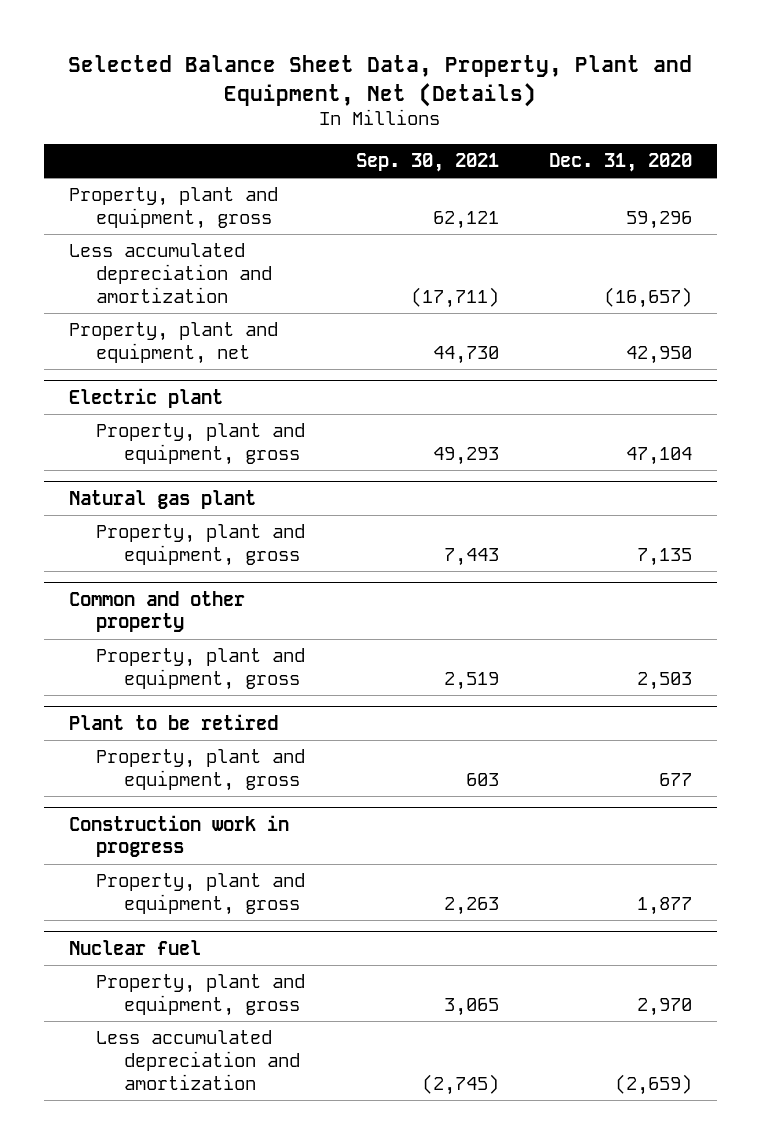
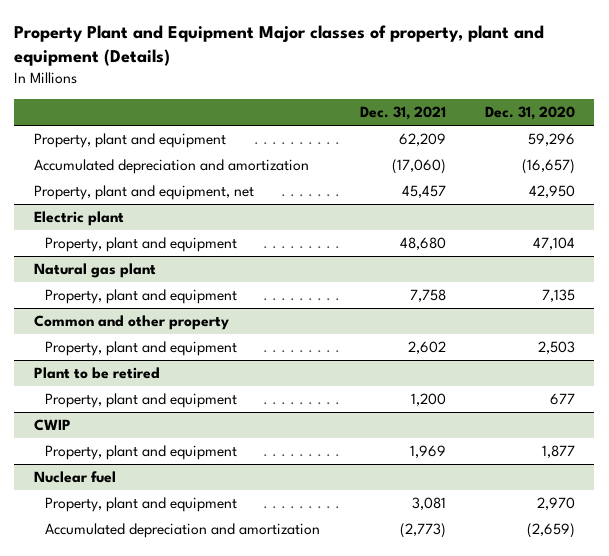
[68,55,693,107] Selected Balance Sheet Data, Property, Plant and Equipment, Net (Details) -> [14,25,545,67] Property Plant and Equipment Major classes of property, plant and equipment (Details)
[355,152,499,172] Sep. 30, 2021 -> none
none -> [359,106,446,121] Dec. 31, 2021
[68,187,278,230] Property, plant and equipment, gross -> [33,133,226,149] Property, plant and equipment
[68,243,273,303] Less accumulated depreciation and amortization -> [33,159,309,175] Accumulated depreciation and amortization
[96,423,306,466] Property, plant and equipment, gross -> [45,237,238,253] Property, plant and equipment
[96,524,306,567] Property, plant and equipment, gross -> [45,289,238,305] Property, plant and equipment
[96,648,306,691] Property, plant and equipment, gross -> [45,341,238,357] Property, plant and equipment
[96,749,306,792] Property, plant and equipment, gross -> [45,393,238,409] Property, plant and equipment
[68,814,289,858] Construction work in progress -> [33,419,71,432] CWIP
[96,873,306,916] Property, plant and equipment, gross -> [45,445,238,461] Property, plant and equipment
[96,974,306,1017] Property, plant and equipment, gross -> [45,497,238,513] Property, plant and equipment
[96,1030,300,1090] Less accumulated depreciation and amortization -> [45,523,321,539] Accumulated depreciation and amortization

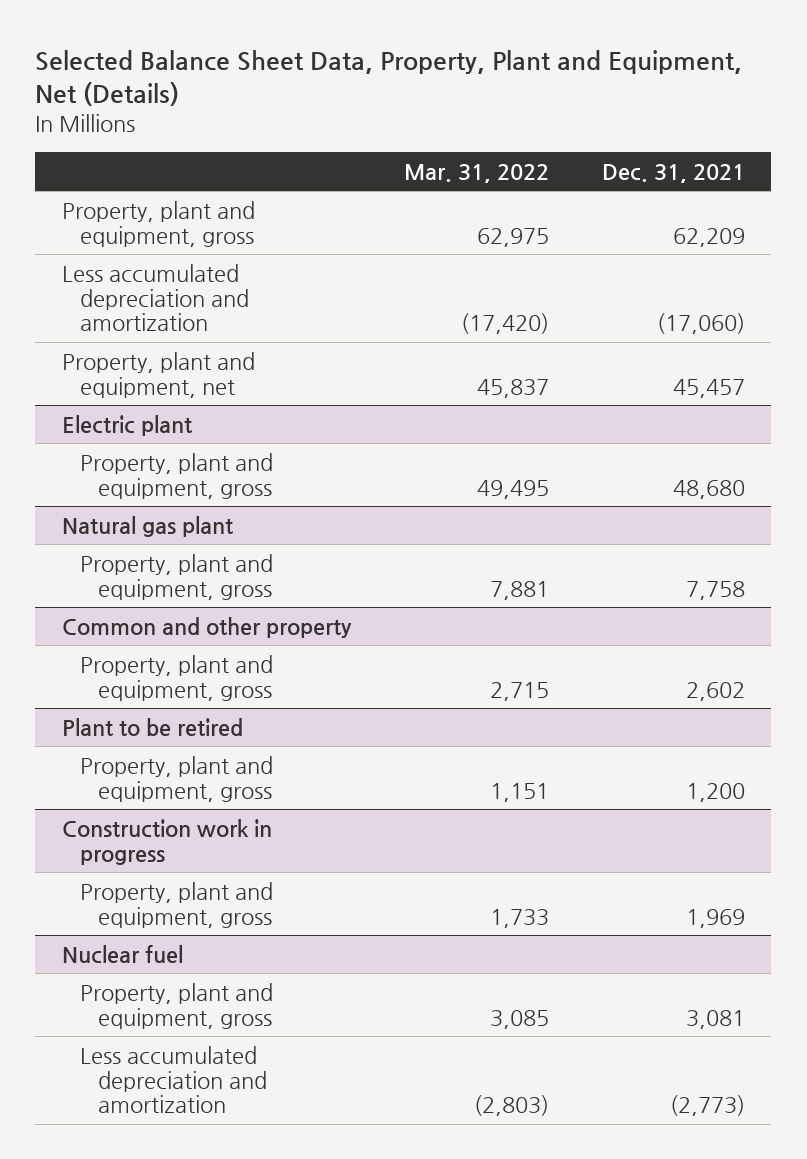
[14,25,545,67] Property Plant and Equipment Major classes of property, plant and equipment (Details) -> [35,49,743,106] Selected Balance Sheet Data, Property, Plant and Equipment, Net (Details)
[484,106,575,121] Dec. 31, 2020 -> none
none -> [403,163,549,183] Mar. 31, 2022
[33,133,226,149] Property, plant and equipment -> [61,200,255,247] Property, plant and equipment, gross
[33,159,309,175] Accumulated depreciation and amortization -> [61,263,249,332] Less accumulated depreciation and amortization
[45,237,238,253] Property, plant and equipment -> [79,452,273,499] Property, plant and equipment, gross
[45,289,238,305] Property, plant and equipment -> [79,553,273,600] Property, plant and equipment, gross
[45,341,238,357] Property, plant and equipment -> [79,654,273,701] Property, plant and equipment, gross
[45,393,238,409] Property, plant and equipment -> [79,755,273,802] Property, plant and equipment, gross
[33,419,71,432] CWIP -> [61,818,272,865] Construction work in progress
[45,445,238,461] Property, plant and equipment -> [79,881,273,928] Property, plant and equipment, gross
[45,497,238,513] Property, plant and equipment -> [79,982,273,1029] Property, plant and equipment, gross
[45,523,321,539] Accumulated depreciation and amortization -> [79,1045,267,1114] Less accumulated depreciation and amortization

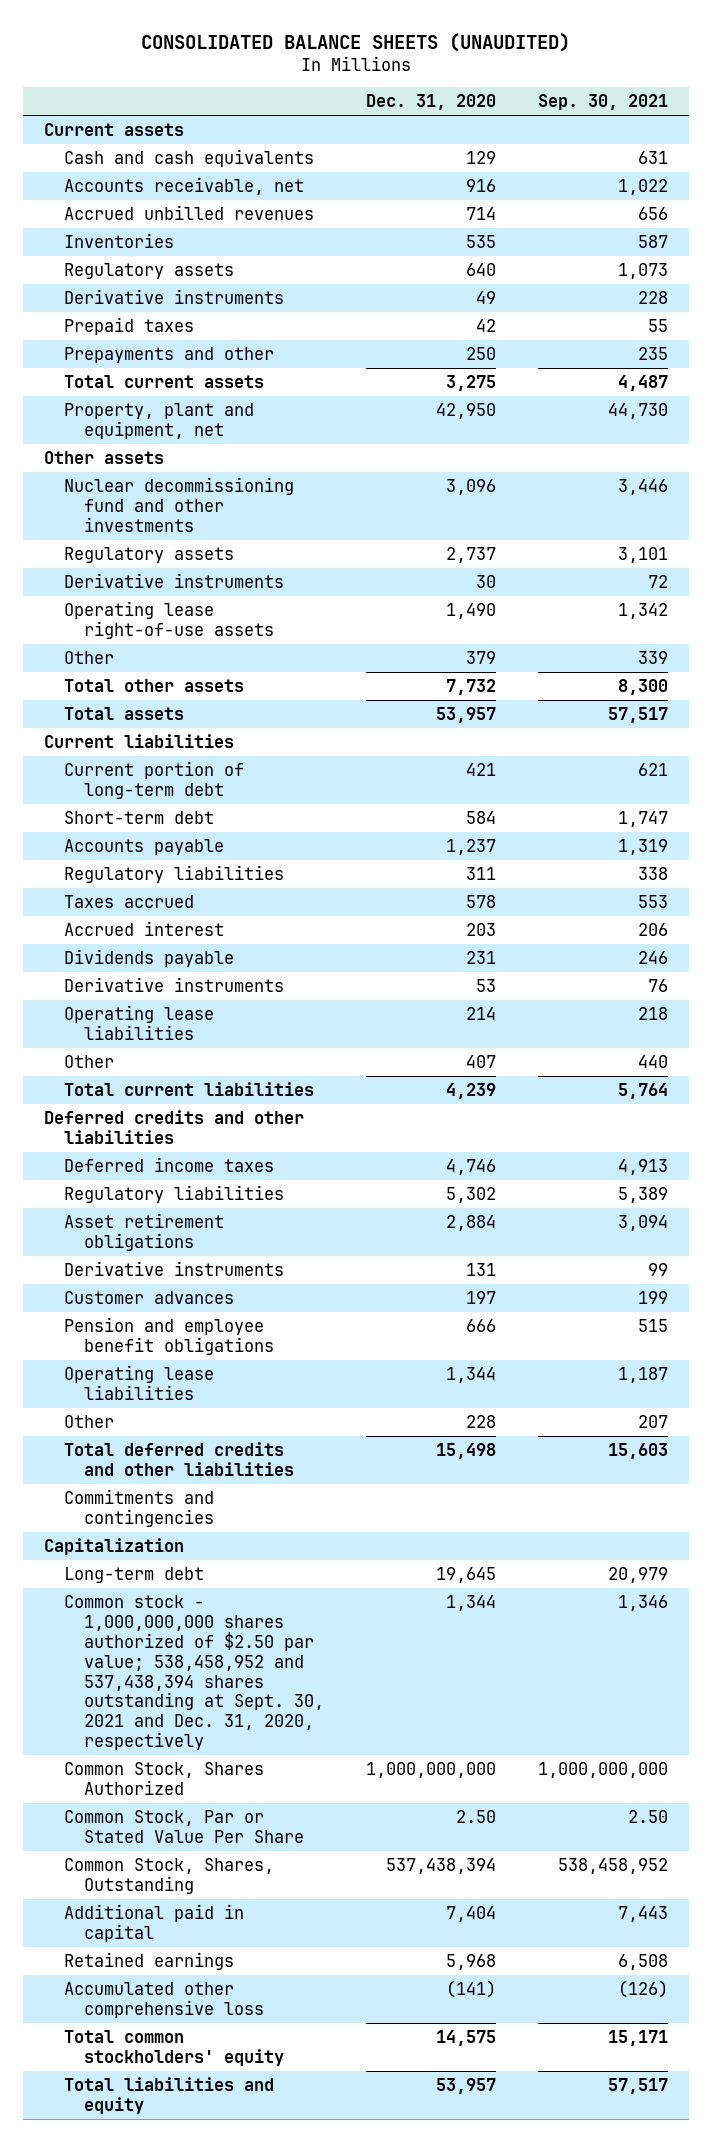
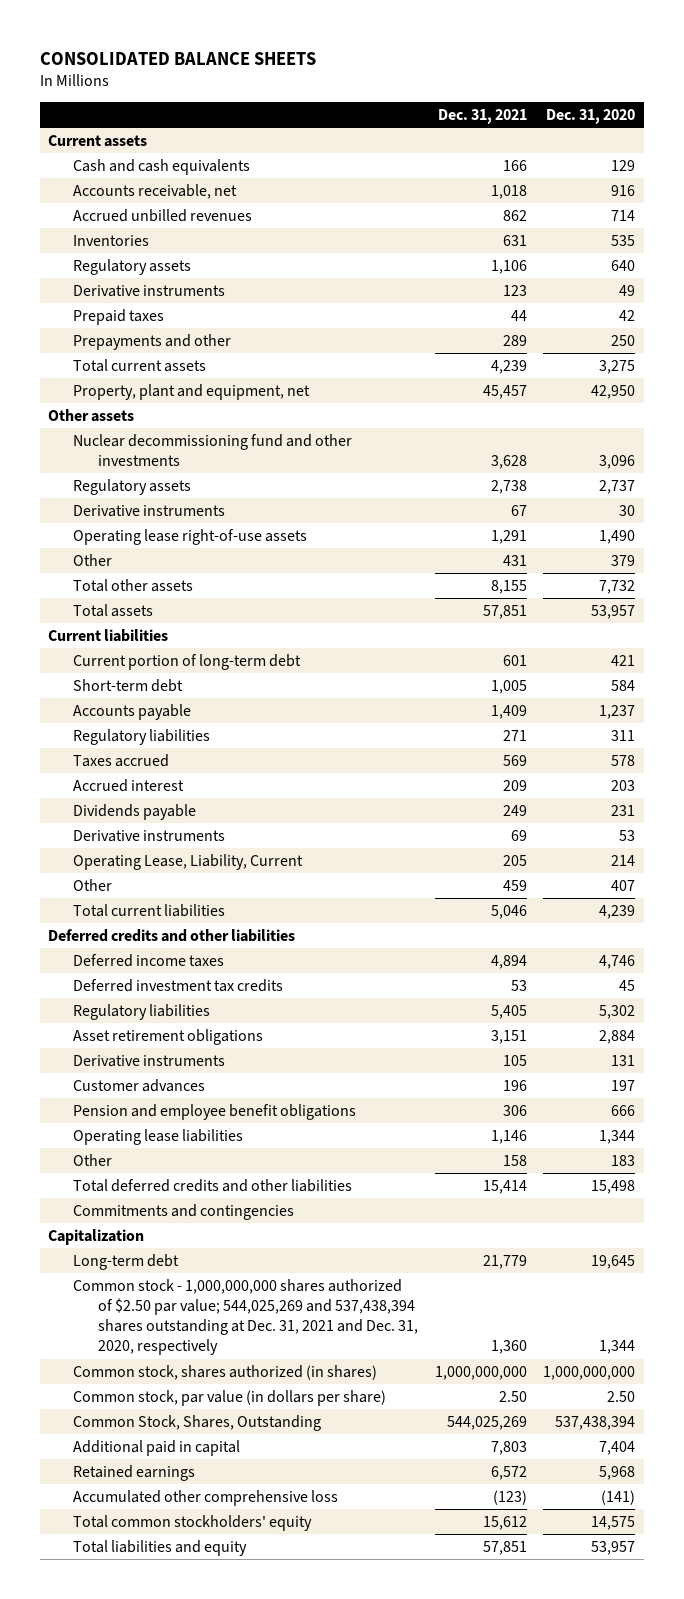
[141,32,571,52] CONSOLIDATED BALANCE SHEETS (UNAUDITED) -> [39,51,316,65] CONSOLIDATED BALANCE SHEETS
[538,94,669,111] Sep. 30, 2021 -> none
none -> [437,109,527,125] Dec. 31, 2021
[64,1005,215,1041] Operating lease liabilities -> [72,853,303,870] Operating Lease, Liability, Current
none -> [72,978,283,992] Deferred investment tax credits
[466,1415,497,1429] 228 -> [611,1154,636,1166] 183
[64,1595,325,1751] Common stock - 1,000,000,000 shares authorized of $2.50 par value; 538,458,952 and 537,438,394 shares outstanding at Sept. 30, 2021 and Dec. 31, 2020, respectively -> [72,1278,418,1356] Common stock - 1,000,000,000 shares authorized of $2.50 par value; 544,025,269 and 537,438,394 shares outstanding at Dec. 31, 2021 and Dec. 31, 2020, respectively
[64,1762,265,1796] Common Stock, Shares Authorized -> [72,1364,377,1380] Common stock, shares authorized (in shares)
[64,1810,305,1844] Common Stock, Par or Stated Value Per Share -> [72,1389,386,1406] Common stock, par value (in dollars per share)

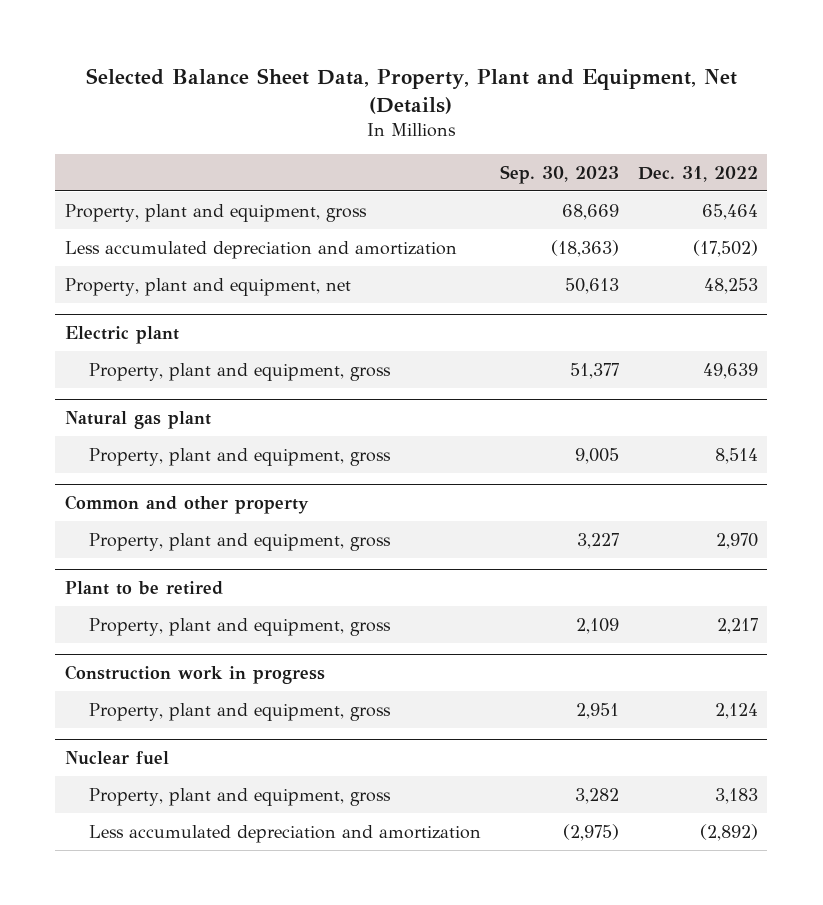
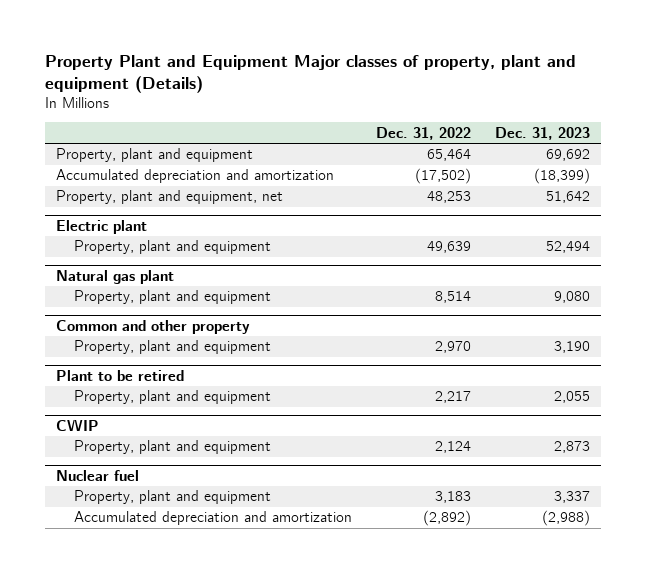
[86,67,738,114] Selected Balance Sheet Data, Property, Plant and Equipment, Net (Details) -> [44,54,576,93] Property Plant and Equipment Major classes of property, plant and equipment (Details)
[499,164,619,184] Sep. 30, 2023 -> none
none -> [494,126,590,140] Dec. 31, 2023
[65,203,368,222] Property, plant and equipment, gross -> [56,148,254,163] Property, plant and equipment
[65,240,458,259] Less accumulated depreciation and amortization -> [56,169,335,184] Accumulated depreciation and amortization
[88,362,391,381] Property, plant and equipment, gross -> [74,240,272,255] Property, plant and equipment
[88,447,391,466] Property, plant and equipment, gross -> [74,290,272,305] Property, plant and equipment
[88,532,391,551] Property, plant and equipment, gross -> [74,340,272,355] Property, plant and equipment
[88,617,391,636] Property, plant and equipment, gross -> [74,390,272,405] Property, plant and equipment
[65,665,326,685] Construction work in progress -> [56,418,100,431] CWIP
[88,702,391,721] Property, plant and equipment, gross -> [74,440,272,455] Property, plant and equipment
[88,787,391,806] Property, plant and equipment, gross -> [74,490,272,505] Property, plant and equipment
[88,824,481,843] Less accumulated depreciation and amortization -> [74,511,353,526] Accumulated depreciation and amortization

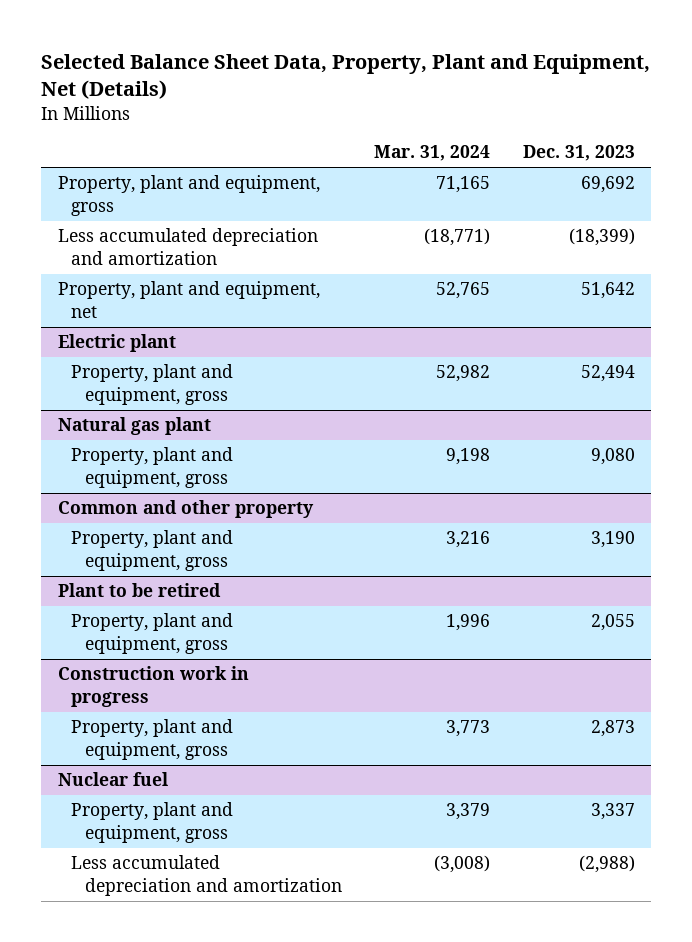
[44,54,576,93] Property Plant and Equipment Major classes of property, plant and equipment (Details) -> [41,53,651,99] Selected Balance Sheet Data, Property, Plant and Equipment, Net (Details)
[375,126,471,140] Dec. 31, 2022 -> none
none -> [374,145,491,162] Mar. 31, 2024
[56,148,254,163] Property, plant and equipment -> [57,175,320,217] Property, plant and equipment, gross
[56,169,335,184] Accumulated depreciation and amortization -> [57,228,318,266] Less accumulated depreciation and amortization
[74,240,272,255] Property, plant and equipment -> [71,364,234,406] Property, plant and equipment, gross
[74,290,272,305] Property, plant and equipment -> [71,447,234,489] Property, plant and equipment, gross
[74,340,272,355] Property, plant and equipment -> [71,530,234,572] Property, plant and equipment, gross
[74,390,272,405] Property, plant and equipment -> [71,613,234,655] Property, plant and equipment, gross
[56,418,100,431] CWIP -> [57,666,249,708] Construction work in progress
[74,440,272,455] Property, plant and equipment -> [71,719,234,761] Property, plant and equipment, gross
[74,490,272,505] Property, plant and equipment -> [71,802,234,844] Property, plant and equipment, gross
[74,511,353,526] Accumulated depreciation and amortization -> [71,855,342,897] Less accumulated depreciation and amortization

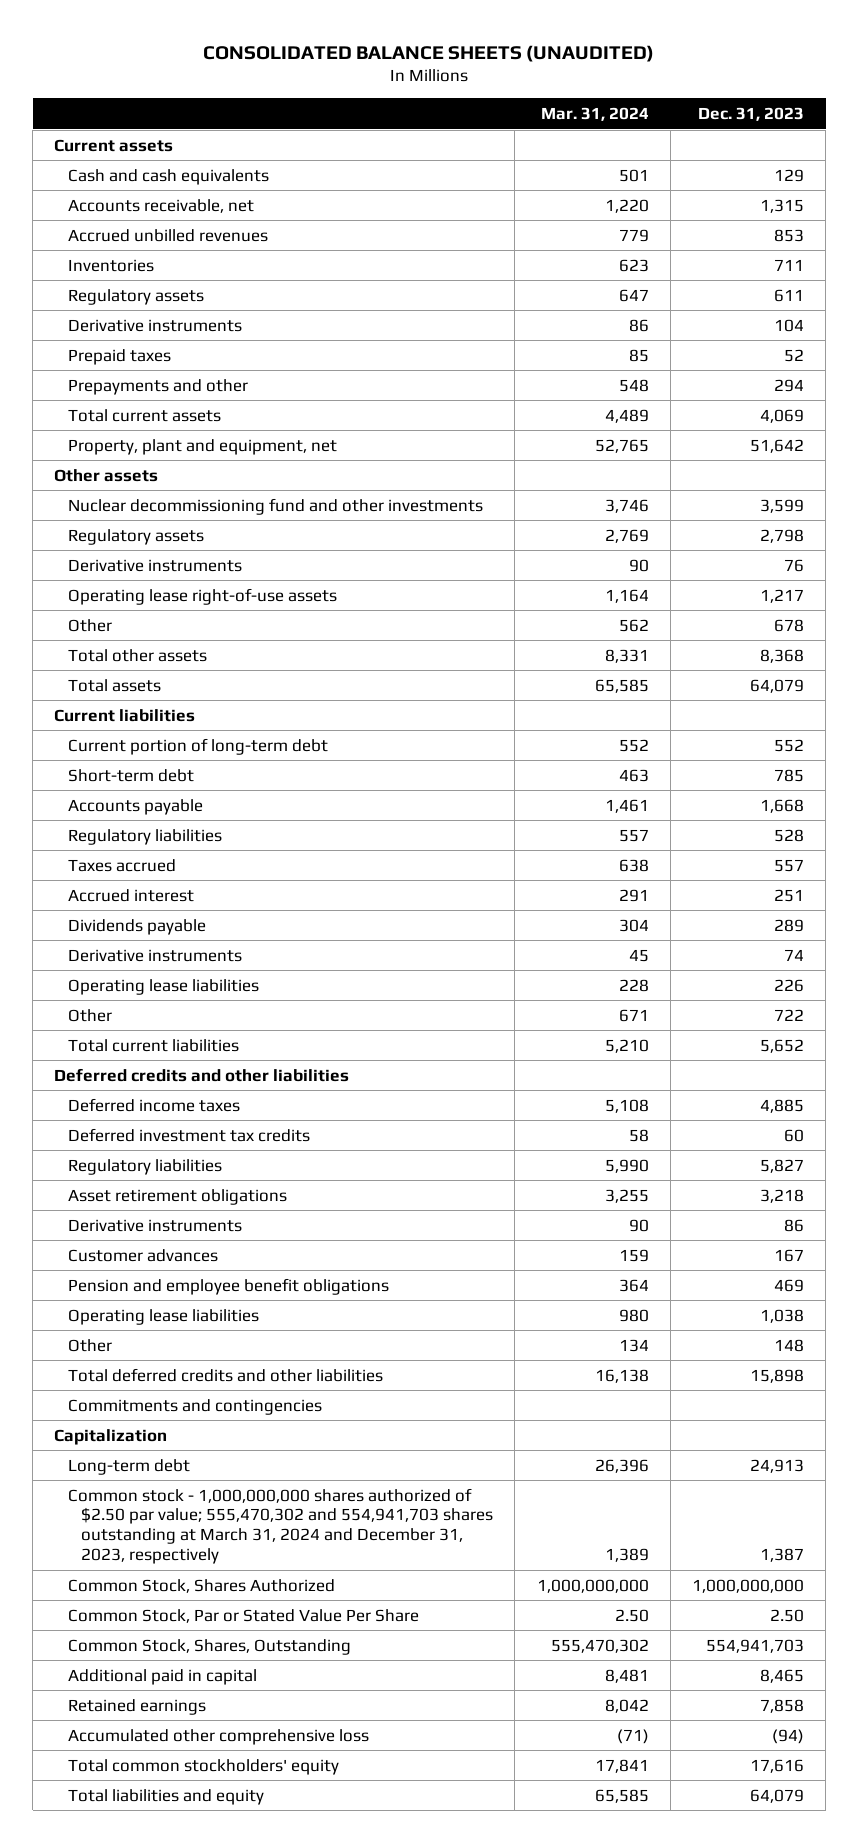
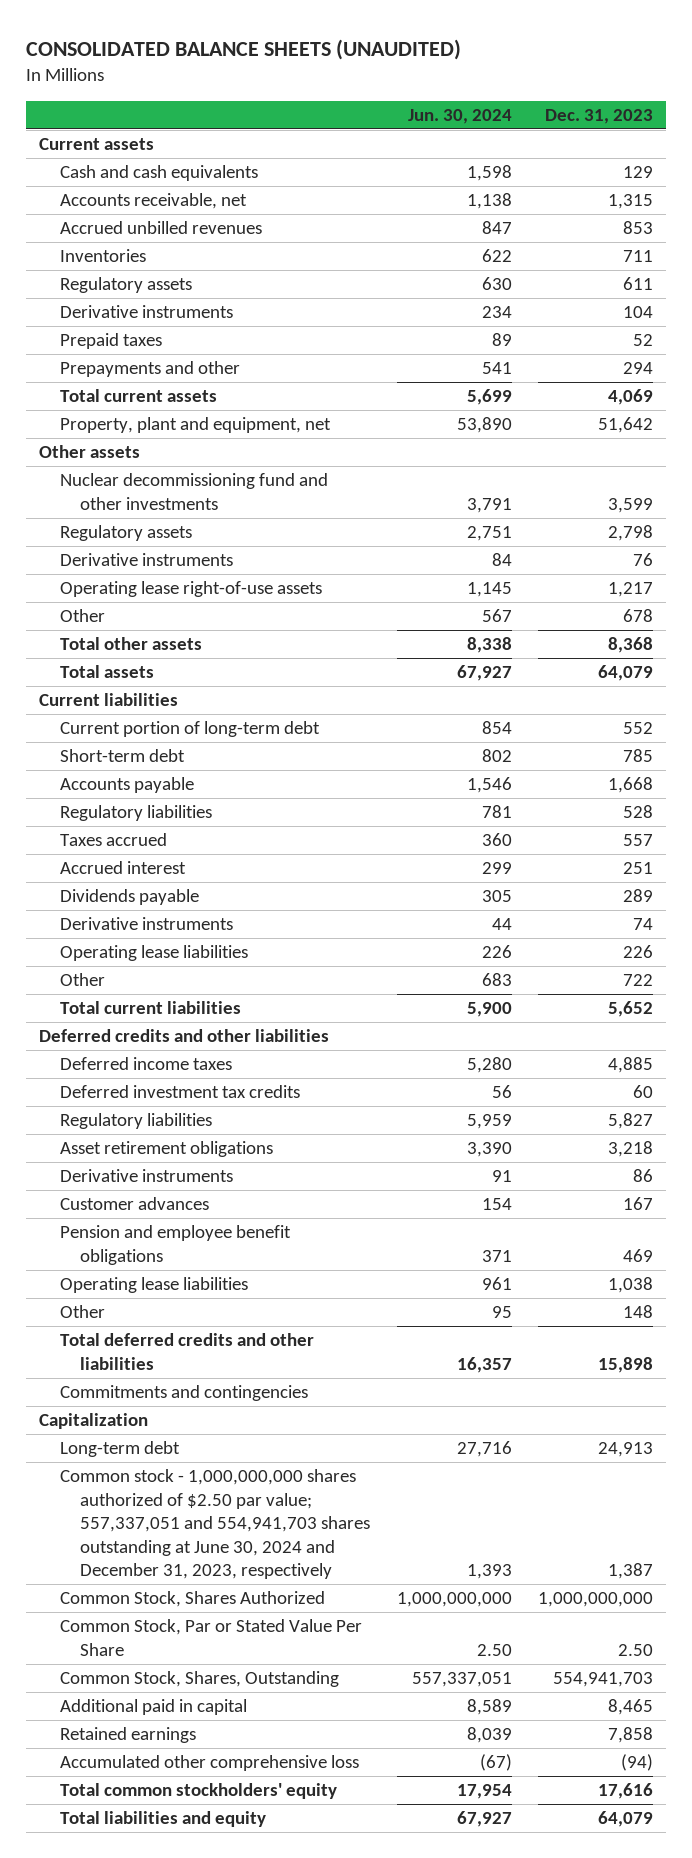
[540,106,649,121] Mar. 31, 2024 -> none
none -> [407,108,512,124] Jun. 30, 2024
[67,1487,494,1564] Common stock - 1,000,000,000 shares authorized of $2.50 par value; 555,470,302 and 554,941,703 shares outstanding at March 31, 2024 and December 31, 2023, respectively -> [59,1469,371,1580] Common stock - 1,000,000,000 shares authorized of $2.50 par value; 557,337,051 and 554,941,703 shares outstanding at June 30, 2024 and December 31, 2023, respectively

